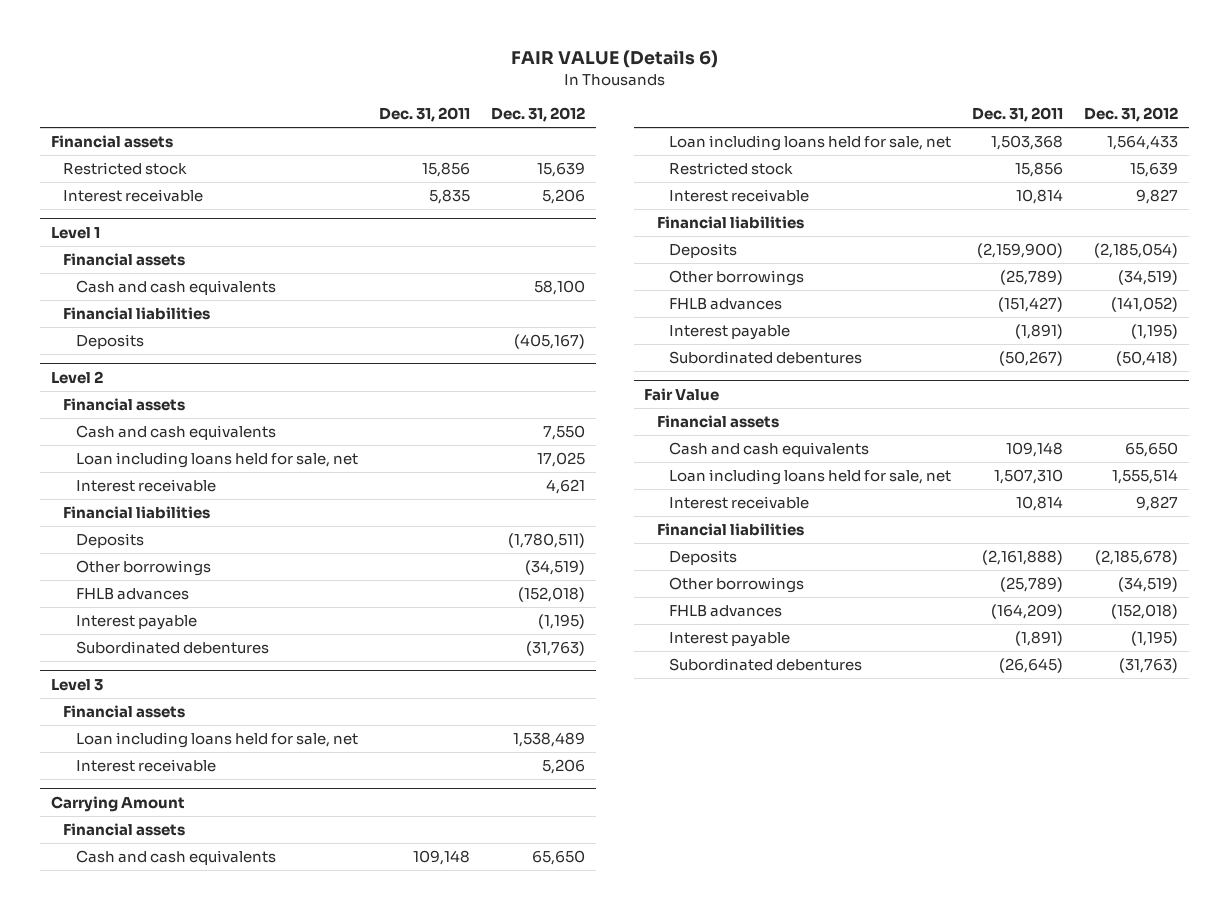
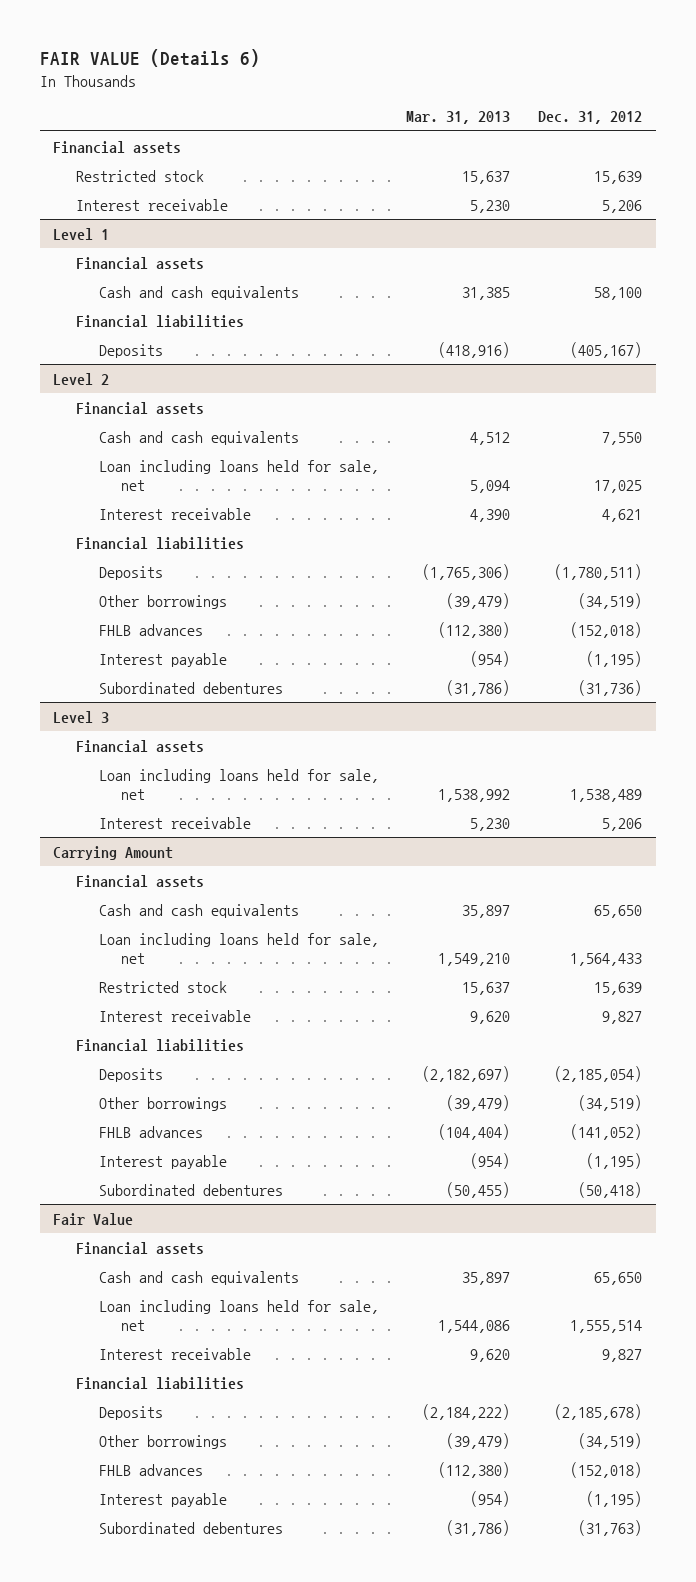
[379,107,471,123] Dec. 31, 2011 -> none
none -> [406,111,511,125] Mar. 31, 2013
[526,641,586,657] (31,763) -> [578,679,643,696] (31,736)

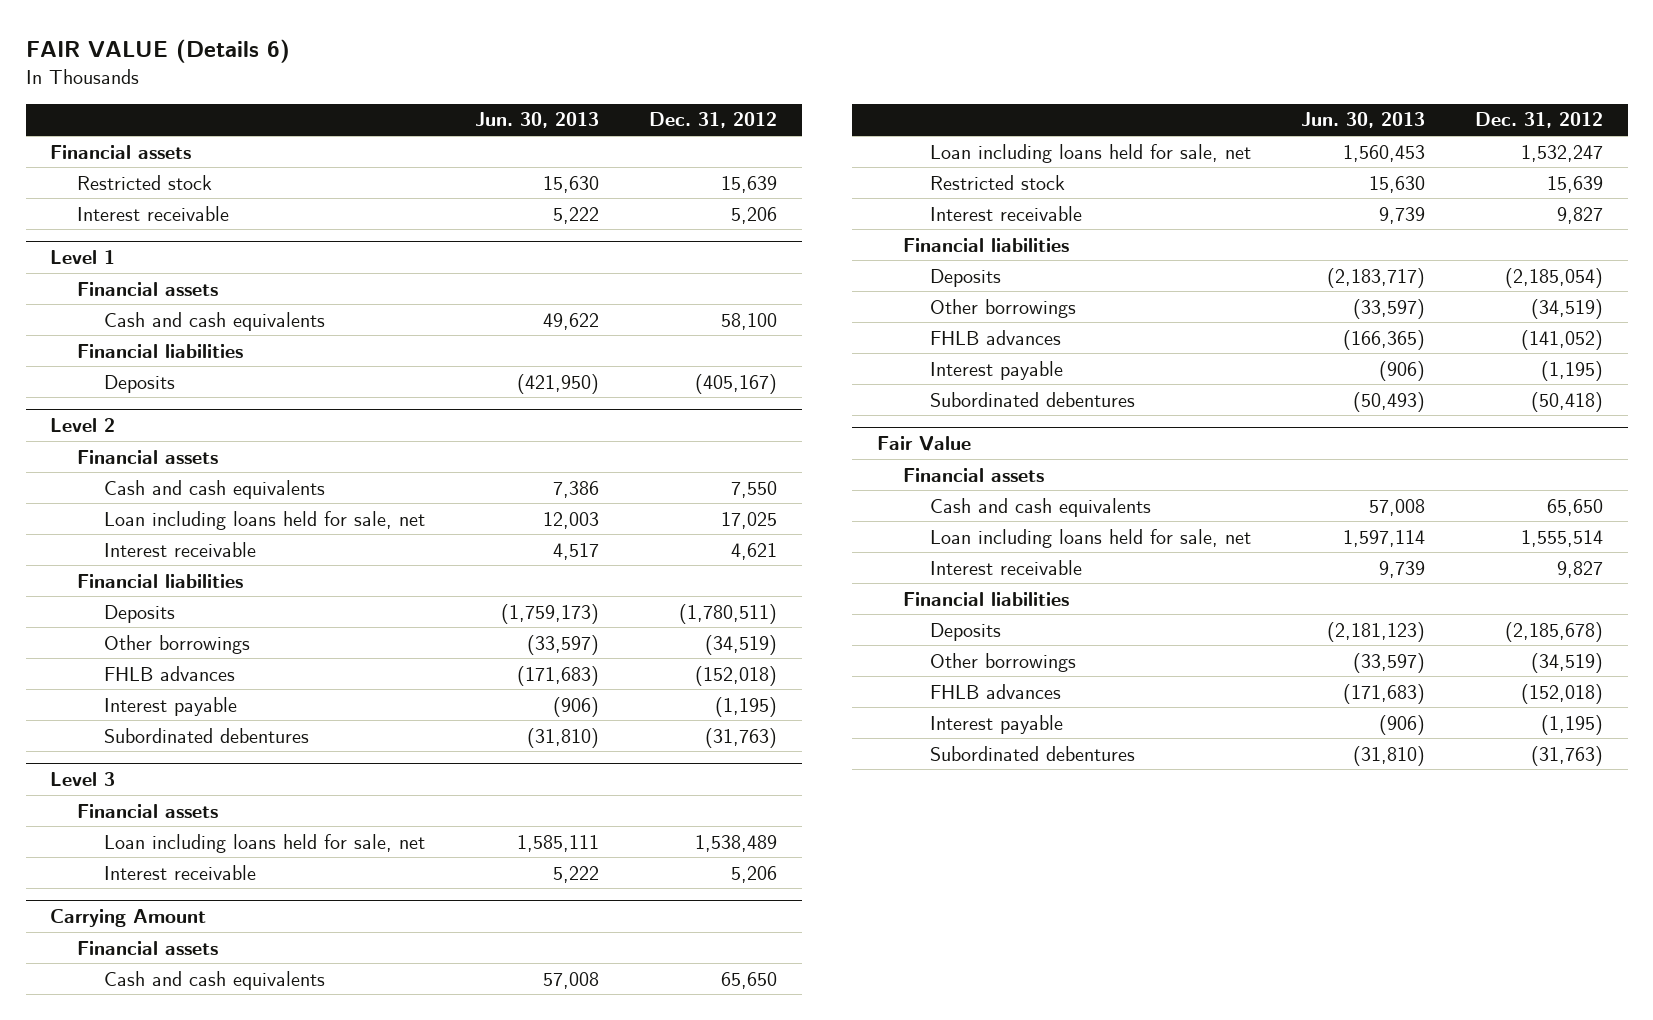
[406,111,511,125] Mar. 31, 2013 -> none
none -> [474,112,599,129] Jun. 30, 2013
[578,679,643,696] (31,736) -> [704,727,777,748] (31,763)
[570,952,643,966] 1,564,433 -> [1520,144,1603,162] 1,532,247

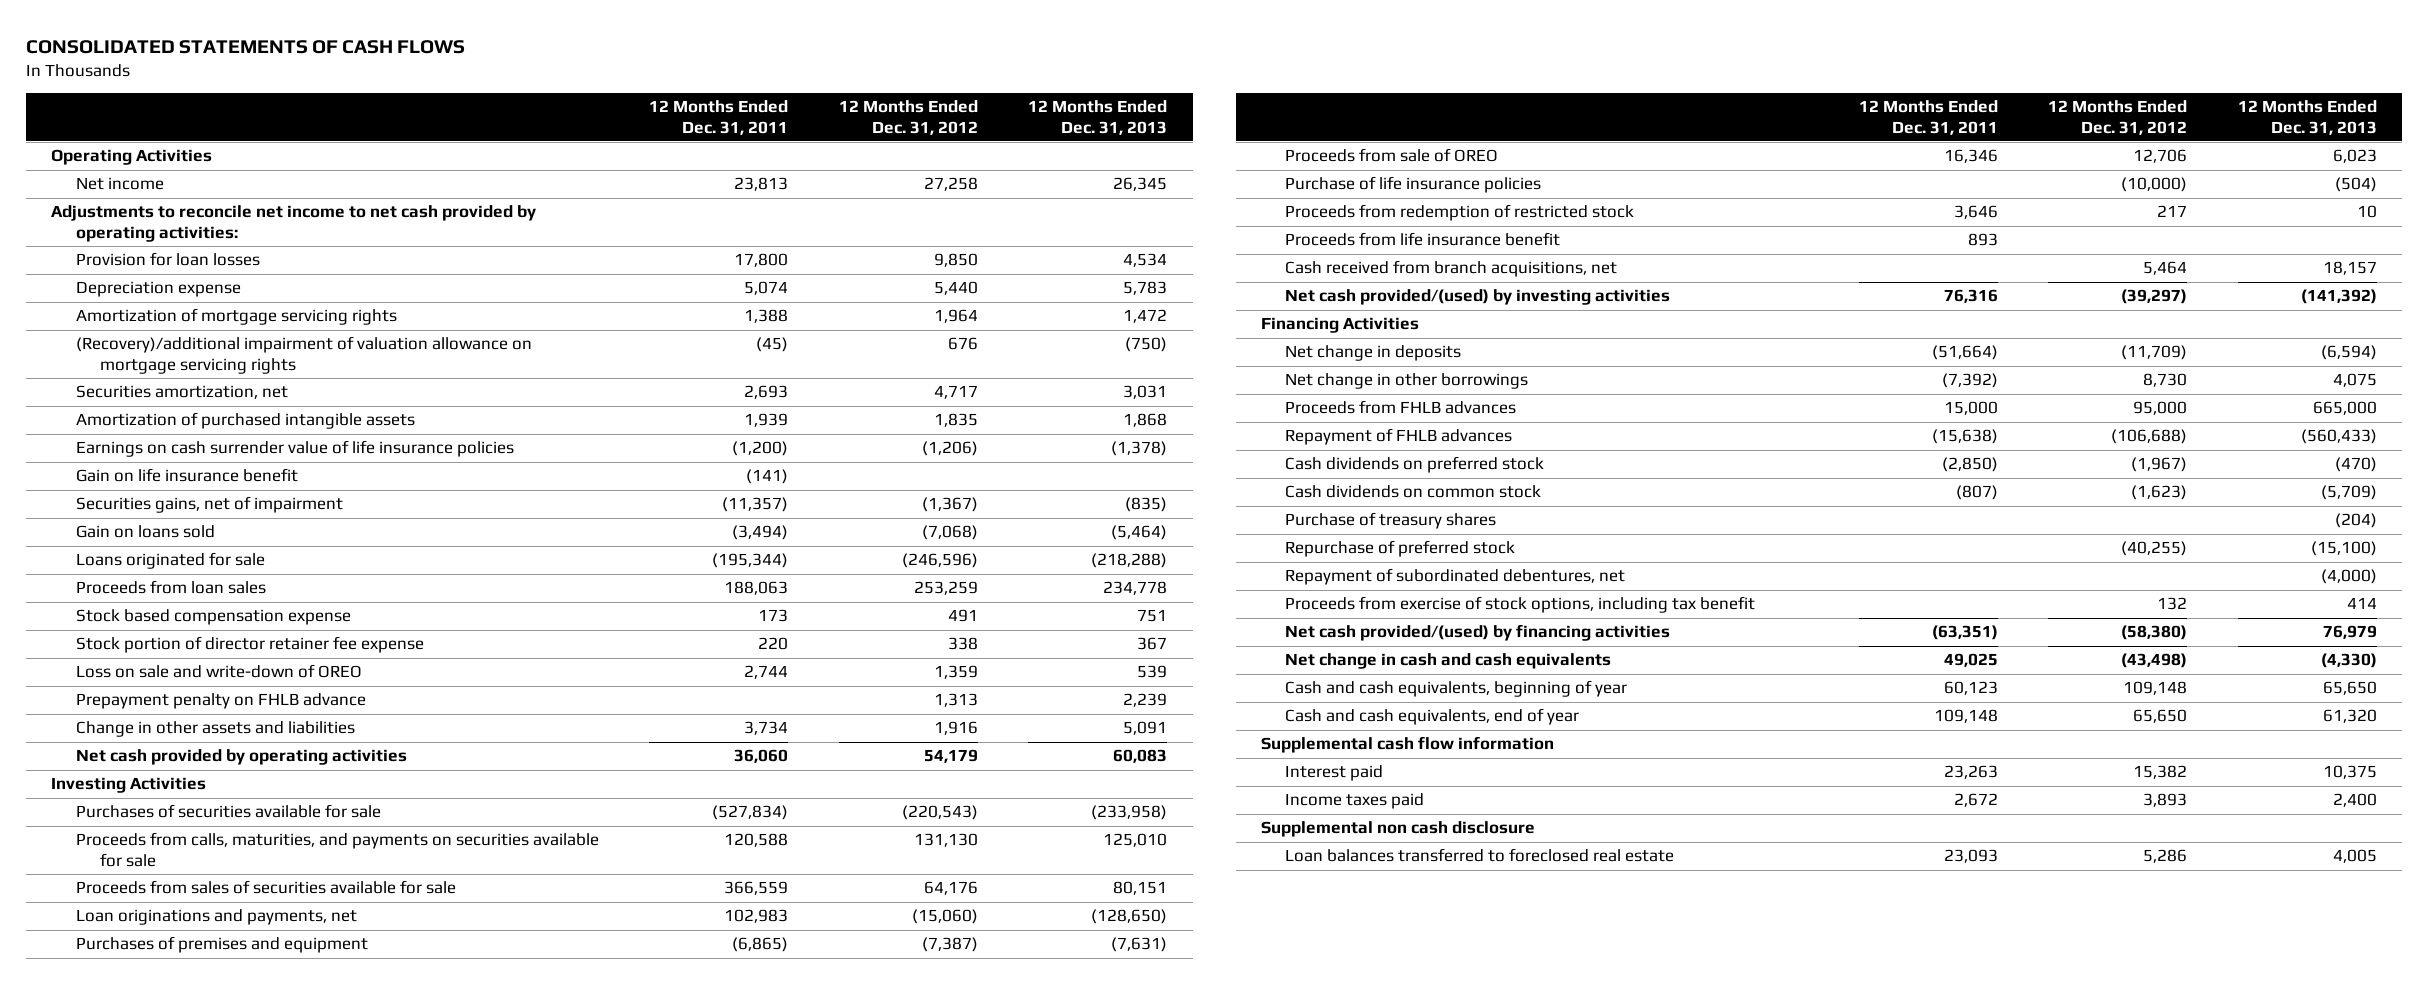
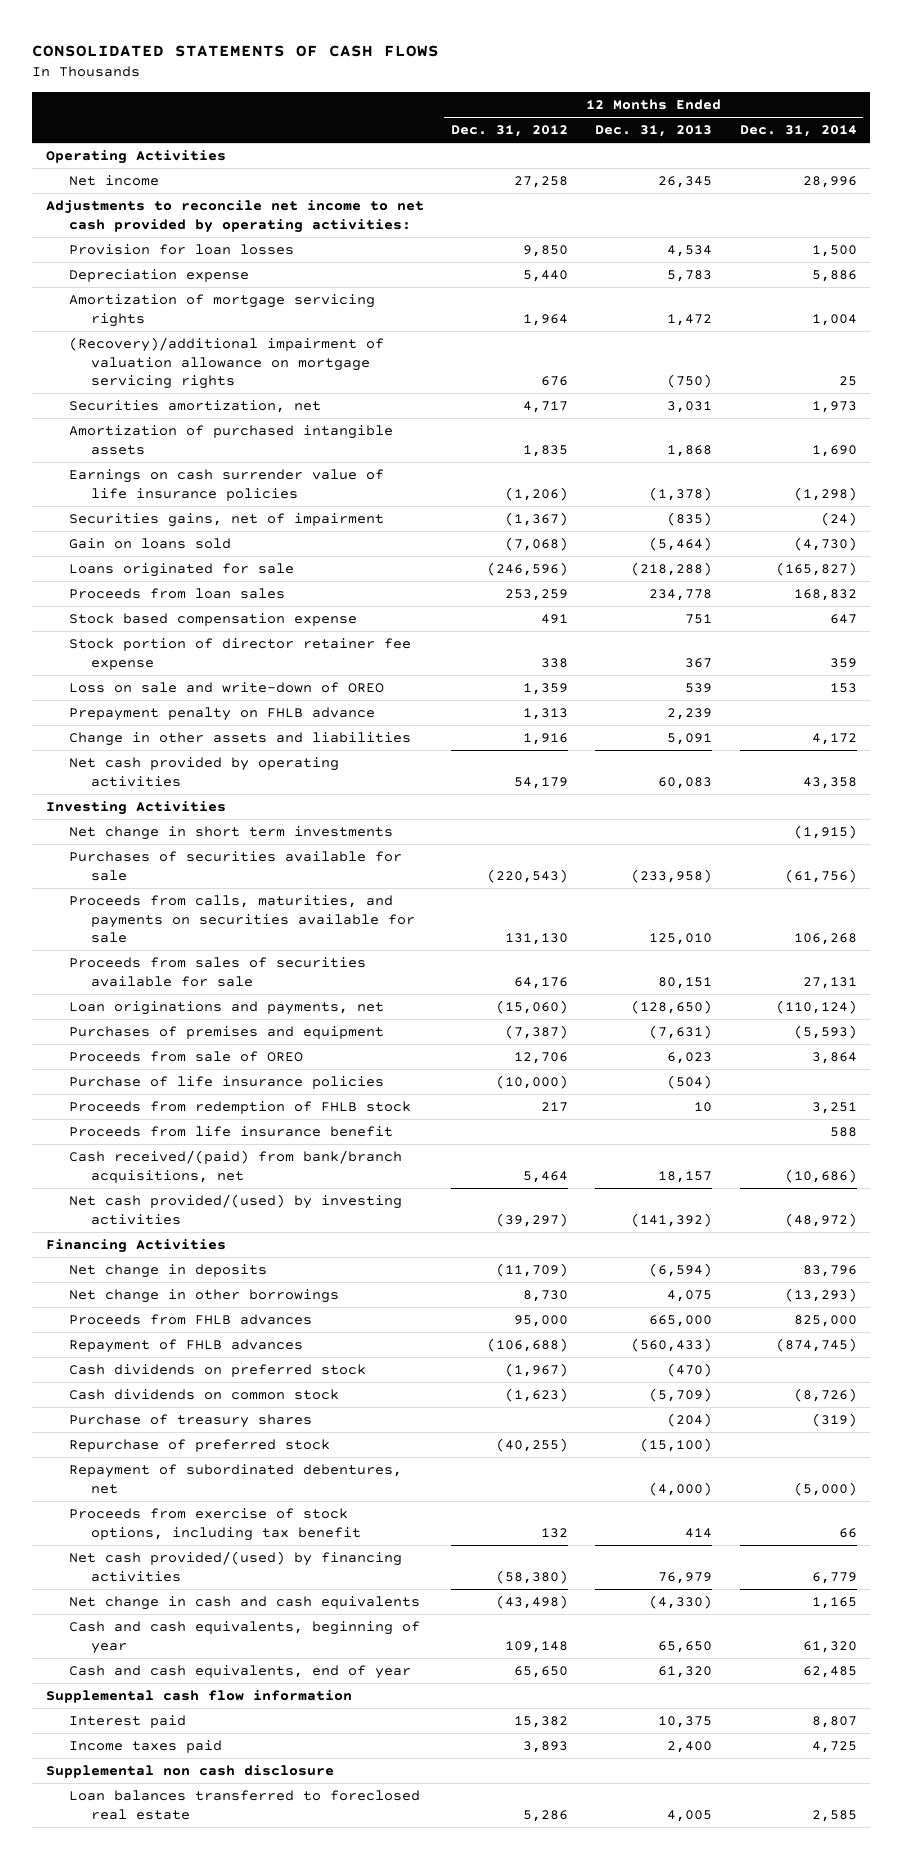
[649,100,789,135] 12 Months Ended Dec. 31, 2011 -> none
none -> [739,125,857,138] Dec. 31, 2014
[75,468,298,483] Gain on life insurance benefit -> none
none -> [68,826,393,841] Net change in short term investments
[1285,204,1635,222] Proceeds from redemption of restricted stock -> [68,1101,411,1115] Proceeds from redemption of FHLB stock
[1285,260,1618,278] Cash received from branch acquisitions, net -> [68,1150,402,1183] Cash received/(paid) from bank/branch acquisitions, net

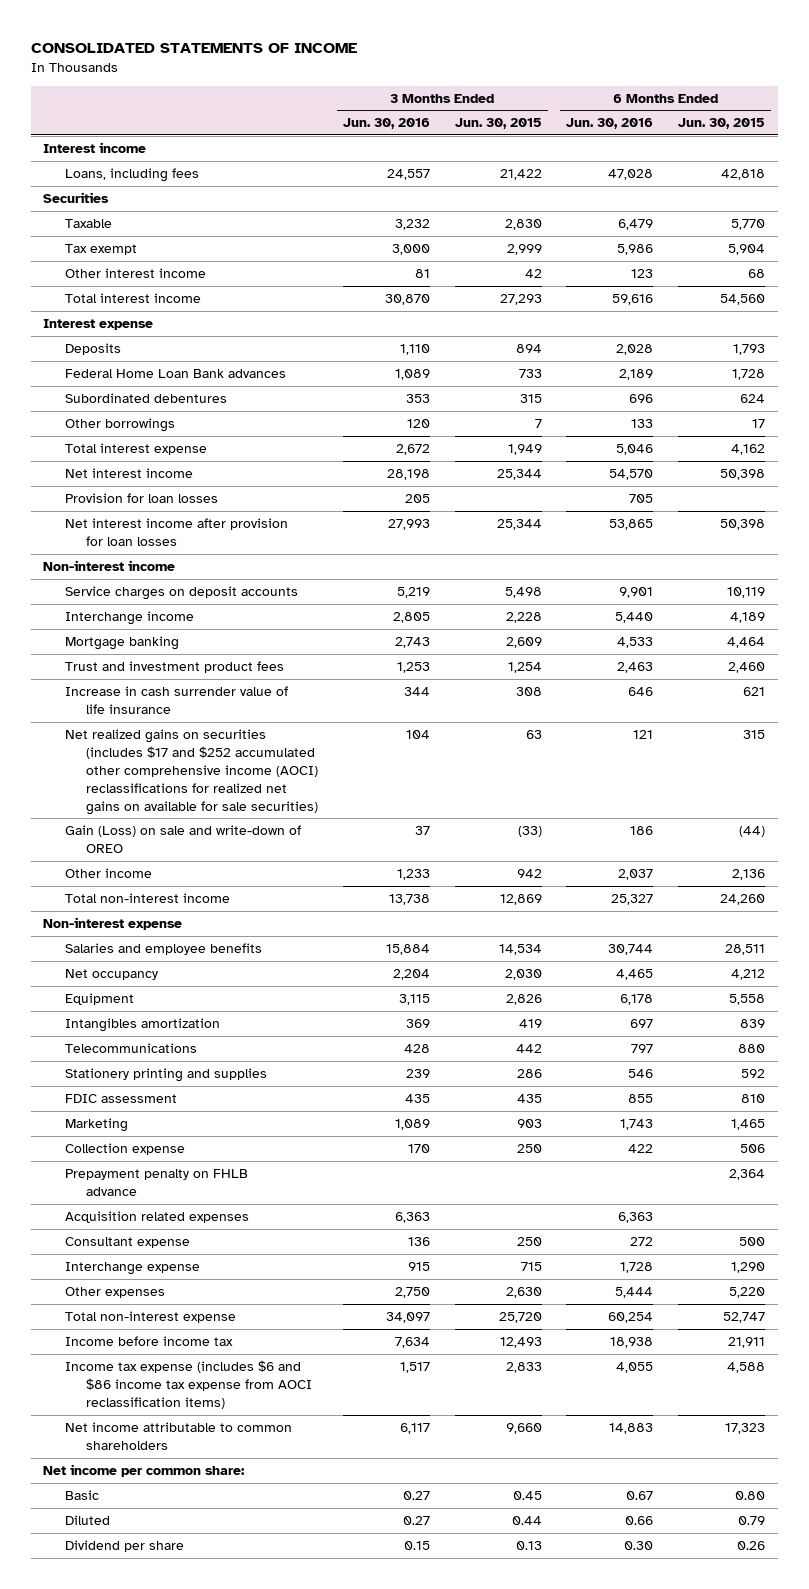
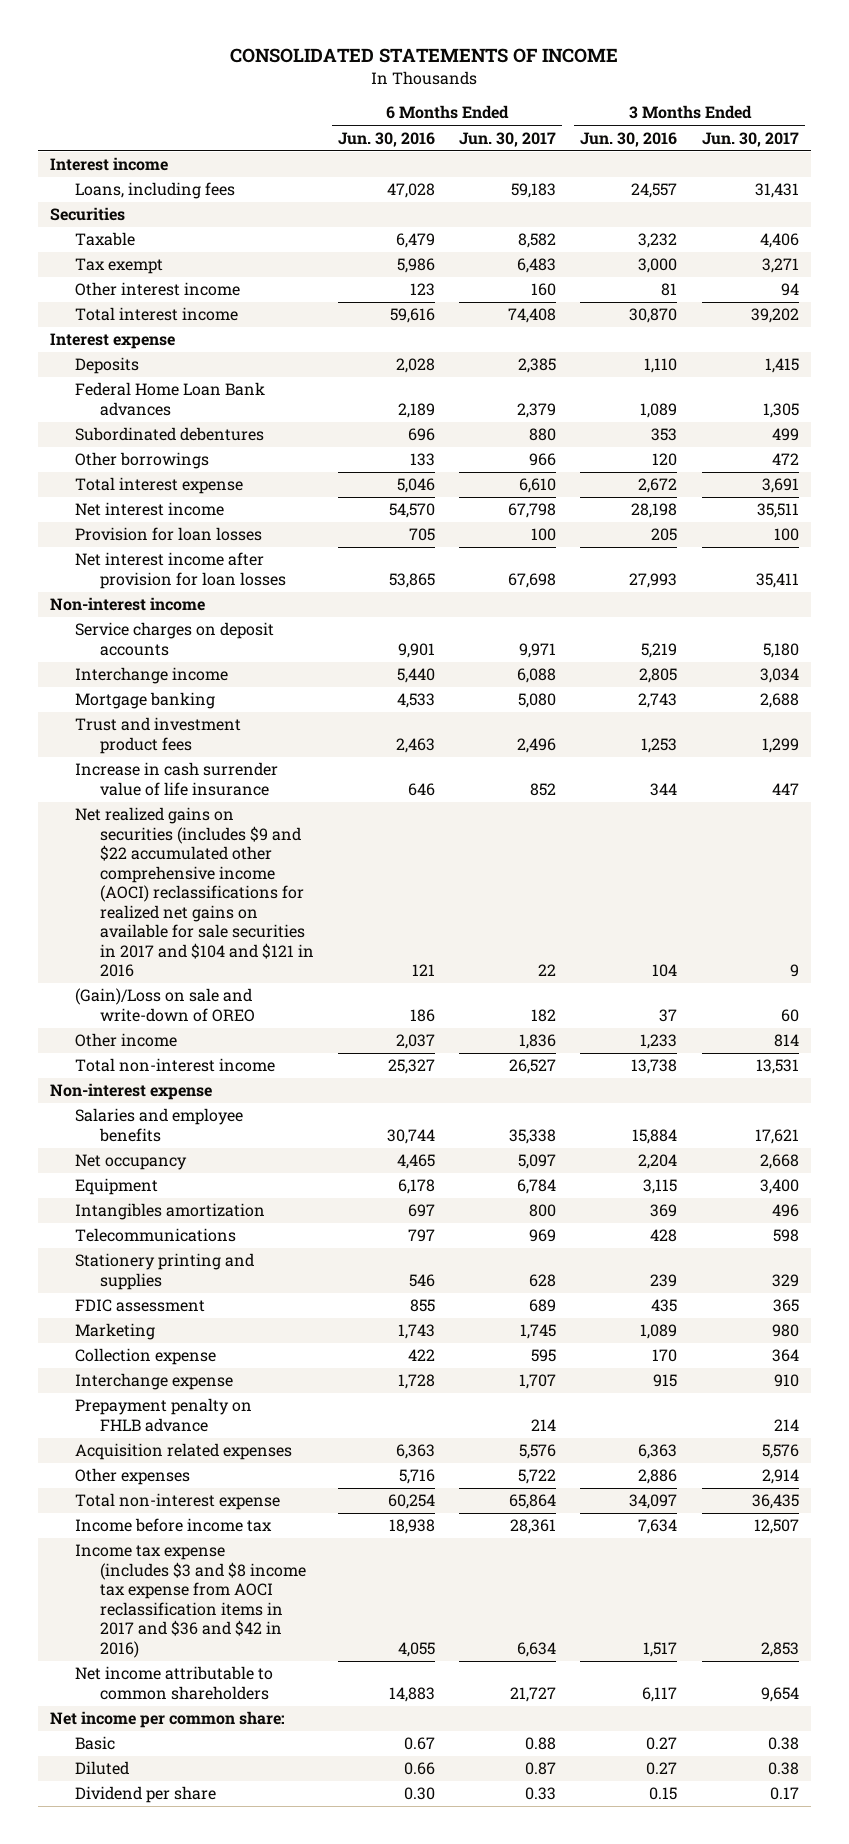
[454,118,542,130] Jun. 30, 2015 -> none
[678,118,766,130] Jun. 30, 2015 -> none
none -> [459,131,557,147] Jun. 30, 2017
none -> [701,131,799,147] Jun. 30, 2017
[64,729,318,815] Net realized gains on securities (includes $17 and $252 accumulated other comprehensive income (AOCI) reclassifications for realized net gains on available for sale securities) -> [74,807,314,978] Net realized gains on securities (includes $9 and $22 accumulated other comprehensive income (AOCI) reclassifications for realized net gains on available for sale securities in 2017 and $104 and $121 in 2016
[64,825,301,854] Gain (Loss) on sale and write-down of OREO -> [74,988,255,1022] (Gain)/Loss on sale and write-down of OREO
[64,1262,200,1276] Interchange expense -> [74,1373,233,1391] Interchange expense
[64,1237,190,1249] Consultant expense -> none
[394,1287,430,1299] 2,750 -> [638,1469,678,1485] 2,886
[615,1287,654,1299] 5,444 -> [398,1469,435,1485] 5,716
[64,1360,312,1409] Income tax expense (includes $6 and $86 income tax expense from AOCI reclassification items) -> [74,1544,306,1658] Income tax expense (includes $3 and $8 income tax expense from AOCI reclassification items in 2017 and $36 and $42 in 2016)

